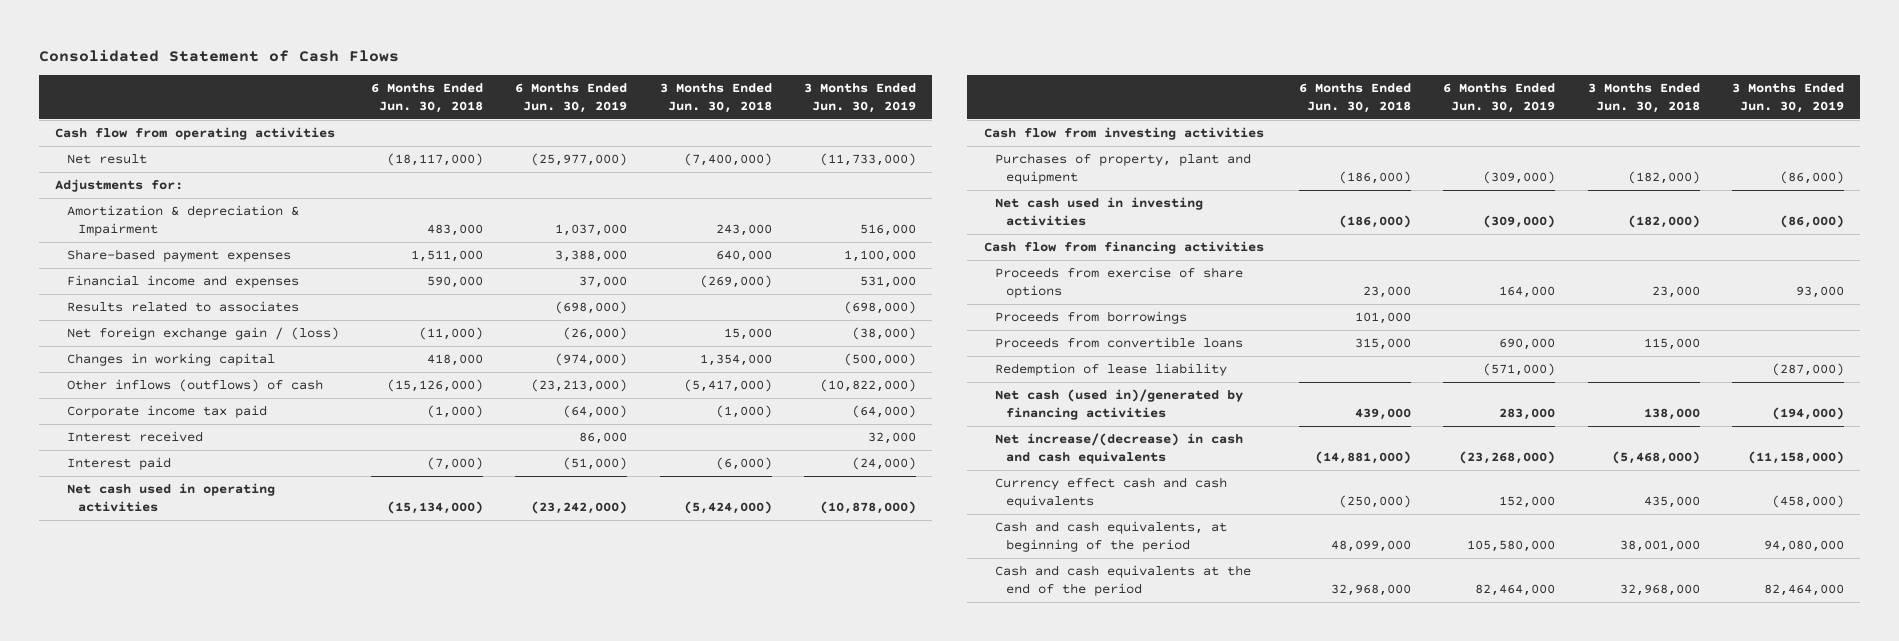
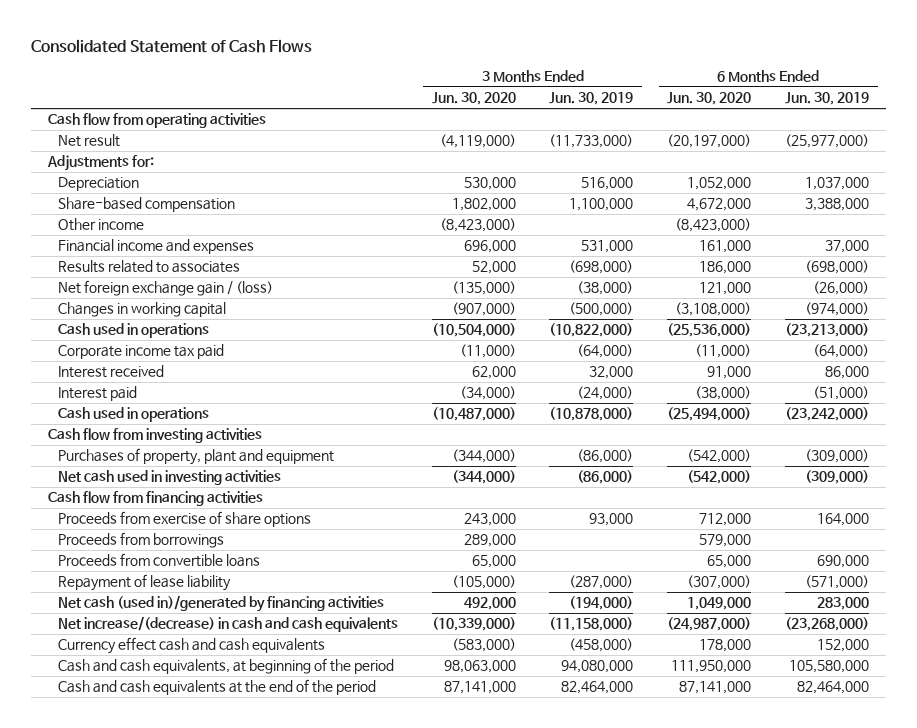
[370,83,483,114] 6 Months Ended Jun. 30, 2018 -> none
[659,83,772,114] 3 Months Ended Jun. 30, 2018 -> none
none -> [431,92,516,106] Jun. 30, 2020
none -> [667,92,752,106] Jun. 30, 2020
[66,205,299,236] Amortization & depreciation & Impairment -> [57,177,139,192] Depreciation
[66,249,291,263] Share-based payment expenses -> [57,197,235,213] Share-based compensation
none -> [57,218,144,232] Other income
[66,379,323,393] Other inflows (outflows) of cash -> [57,323,209,339] Cash used in operations
[66,483,275,512] Net cash used in operating activities -> [57,407,209,423] Cash used in operations
[994,363,1227,377] Redemption of lease liability -> [57,574,231,592] Repayment of lease liability

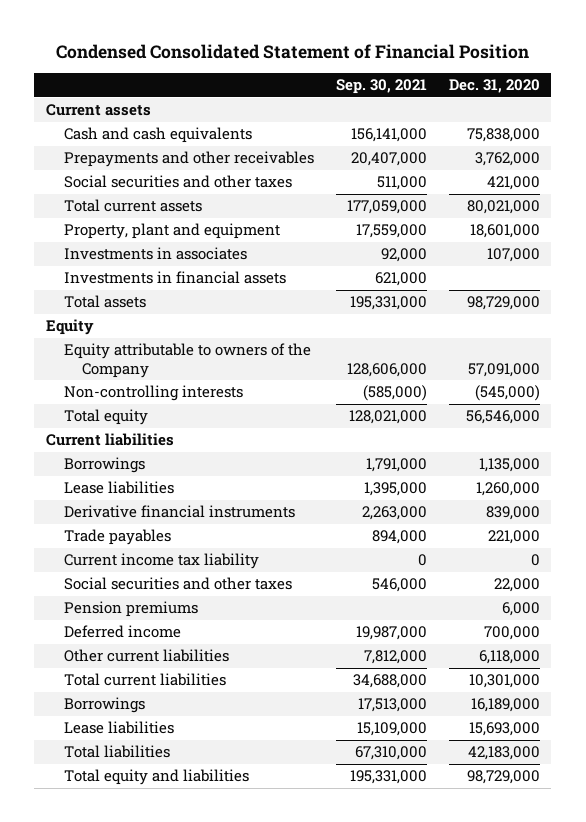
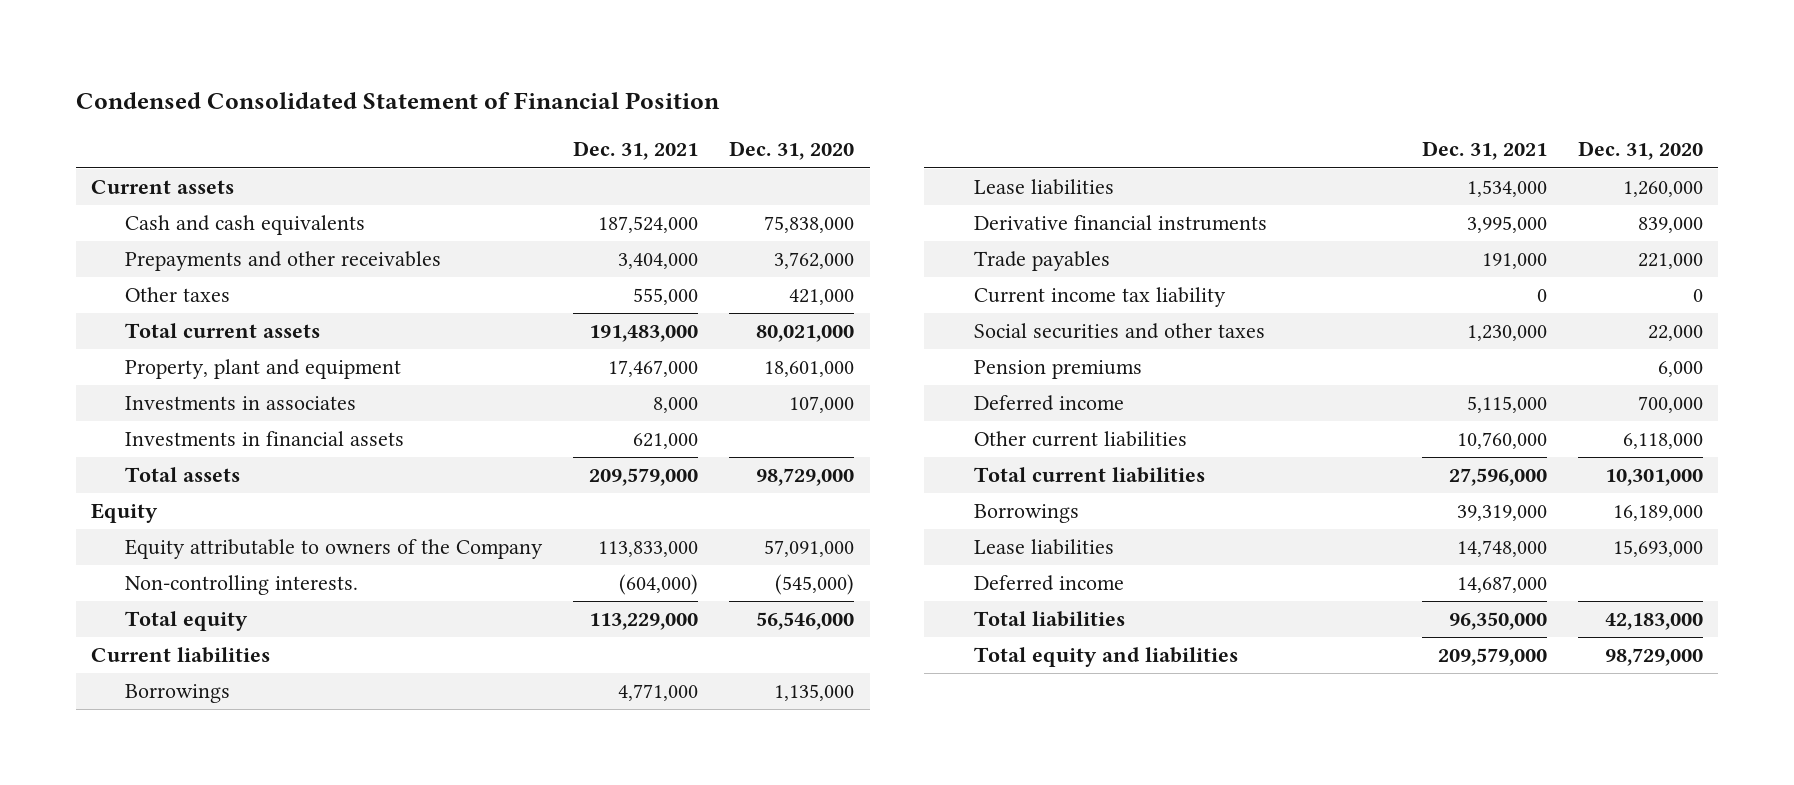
[335,79,427,95] Sep. 30, 2021 -> none
none -> [573,141,699,161] Dec. 31, 2021
[63,175,292,189] Social securities and other taxes -> [125,287,231,303] Other taxes
[63,385,243,402] Non-controlling interests -> [125,575,359,596] Non-controlling interests.
none -> [974,575,1125,592] Deferred income

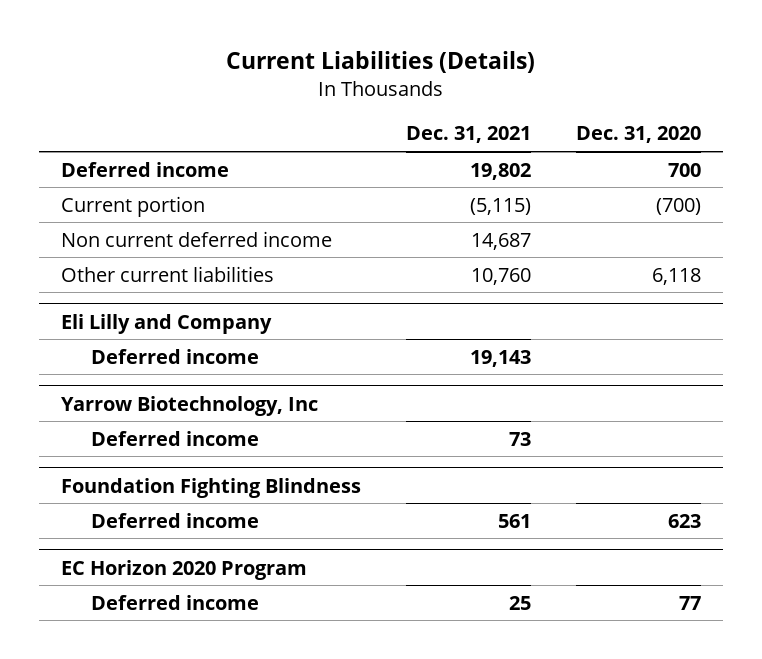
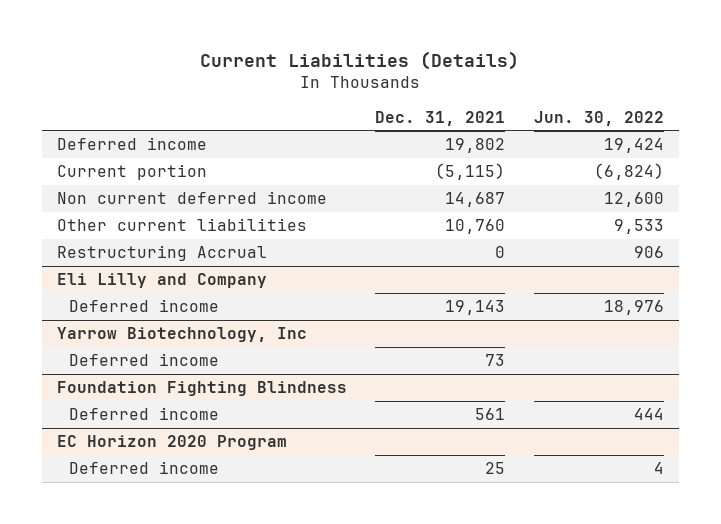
[575,126,701,144] Dec. 31, 2020 -> none
none -> [534,110,665,126] Jun. 30, 2022
none -> [56,245,267,262] Restructuring Accrual

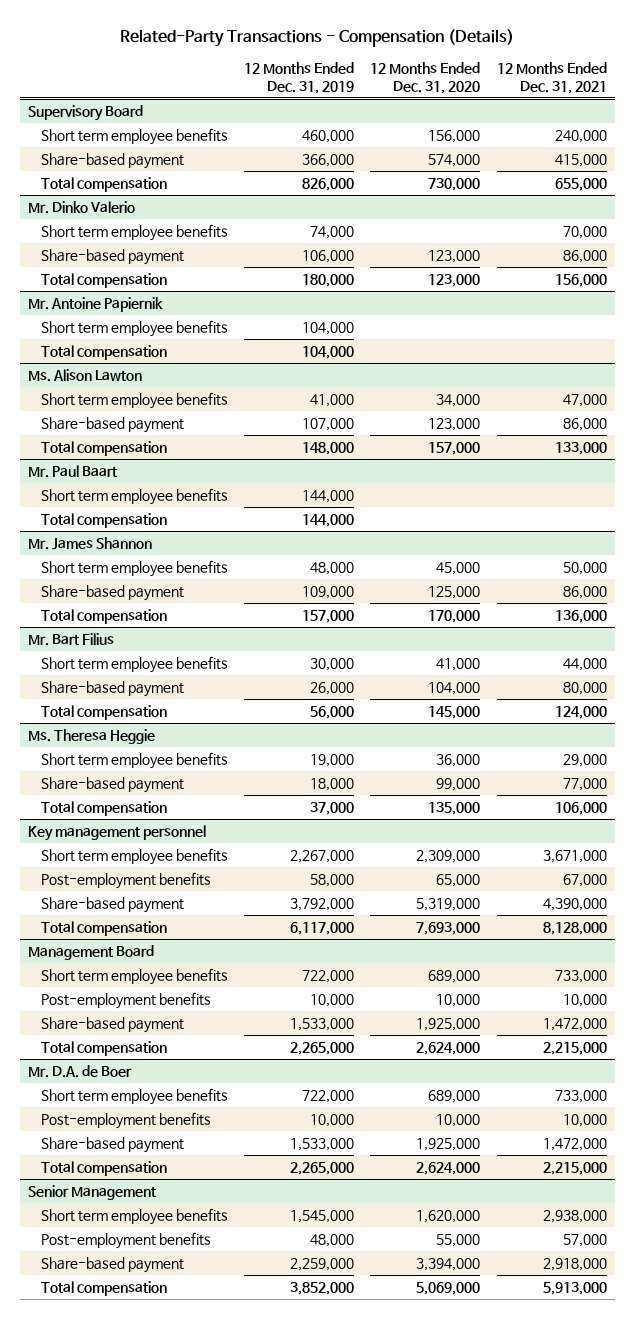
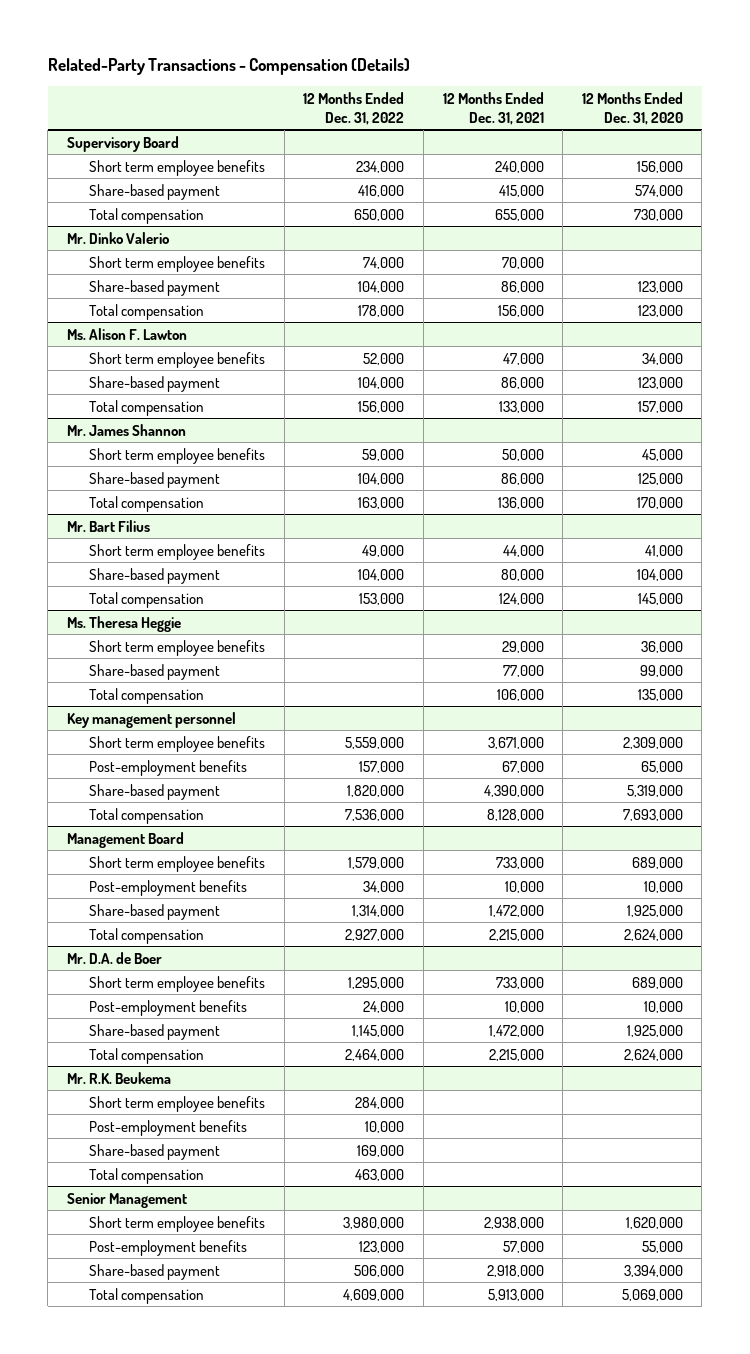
[244,61,355,94] 12 Months Ended Dec. 31, 2019 -> none
none -> [303,91,405,125] 12 Months Ended Dec. 31, 2022
[27,297,163,313] Mr. Antoine Papiernik -> none
[41,320,229,338] Short term employee benefits -> none
[41,345,168,361] Total compensation -> none
[27,369,142,383] Ms. Alison Lawton -> [66,327,187,340] Ms. Alison F. Lawton
[27,465,117,479] Mr. Paul Baart -> none
[41,488,229,506] Short term employee benefits -> none
[41,513,168,529] Total compensation -> none
none -> [66,1071,171,1084] Mr. R.K. Beukema
none -> [89,1095,266,1112] Short term employee benefits
none -> [89,1119,248,1136] Post-employment benefits
none -> [89,1143,221,1160] Share-based payment
none -> [89,1167,205,1184] Total compensation

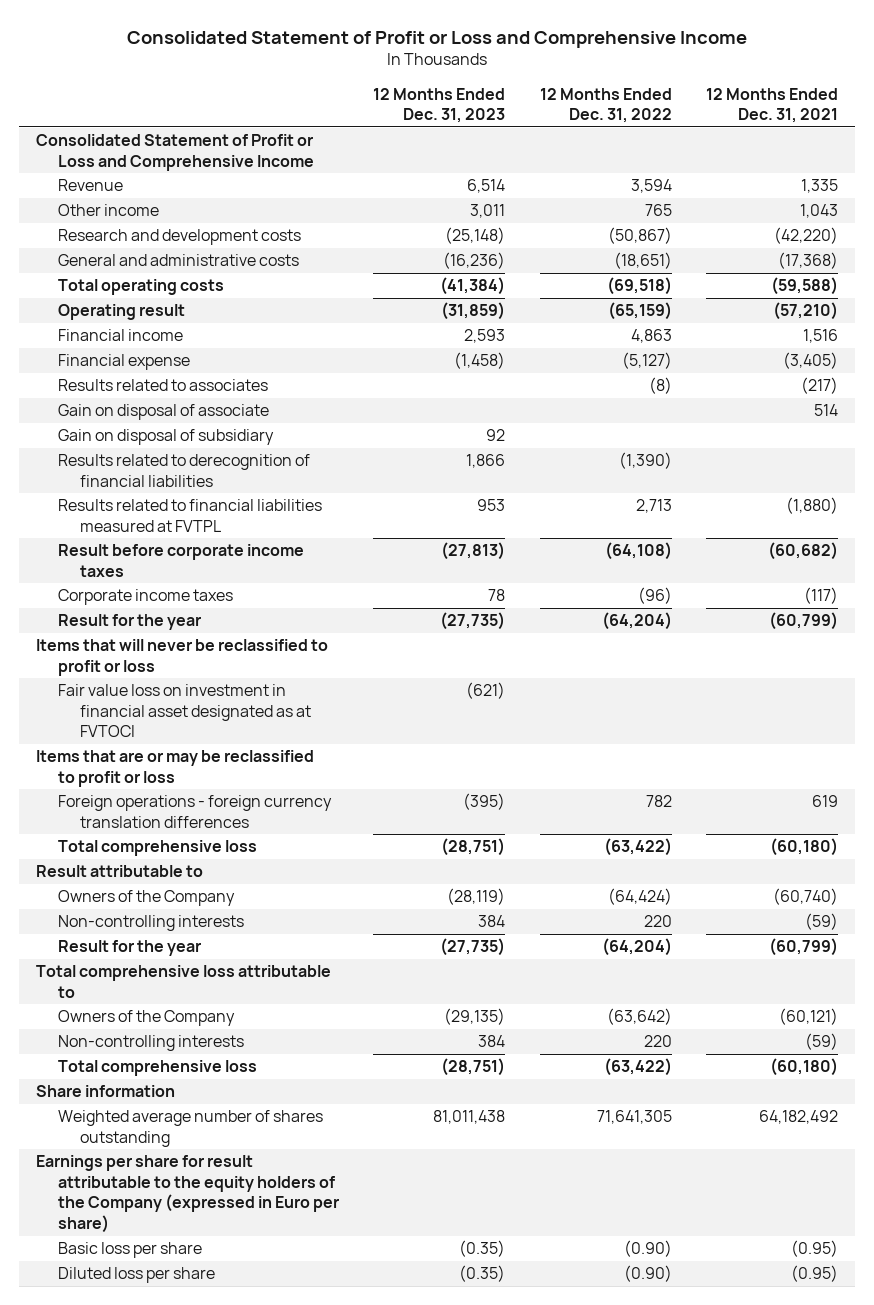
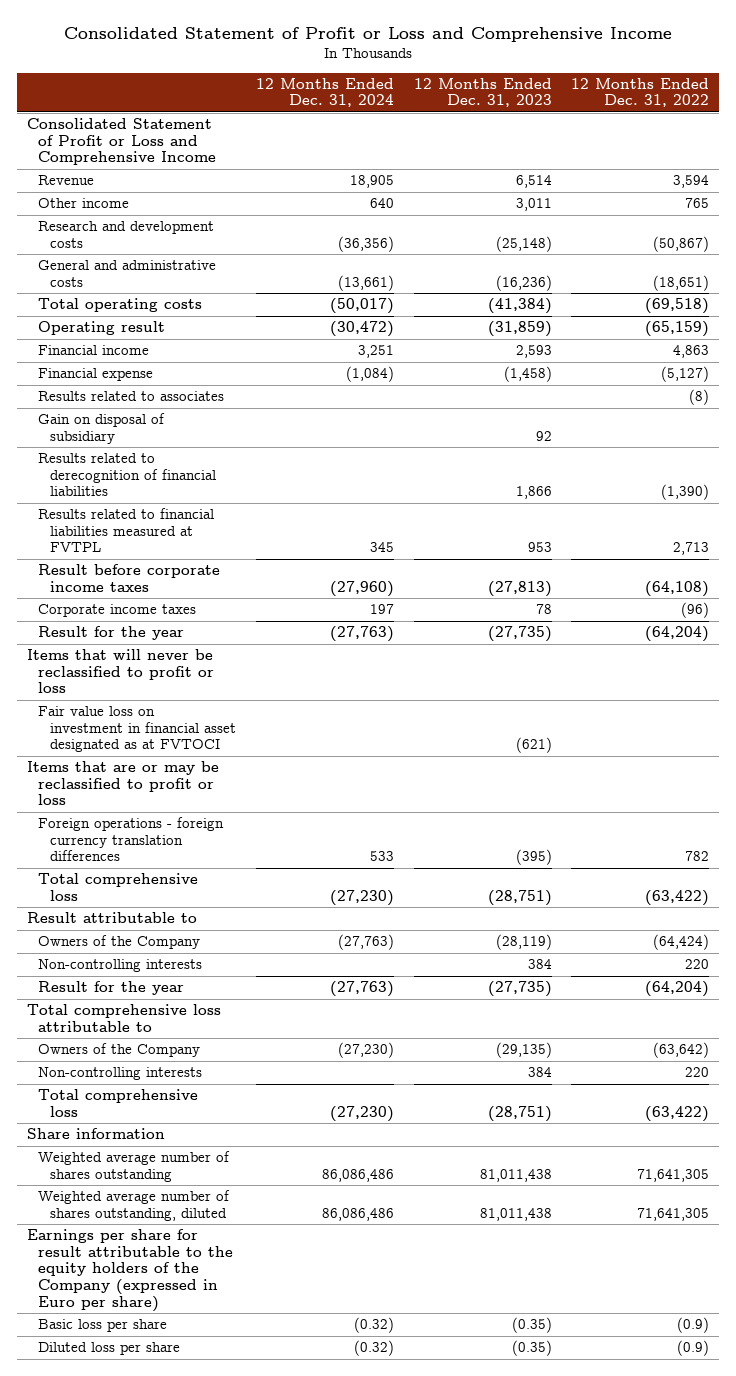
[705,87,838,124] 12 Months Ended Dec. 31, 2021 -> none
none -> [255,77,394,108] 12 Months Ended Dec. 31, 2024
[58,404,270,421] Gain on disposal of associate -> none
none -> [38,1190,231,1221] Weighted average number of shares outstanding, diluted
[623,1240,672,1258] (0.90) -> [677,1317,710,1334] (0.9)
[623,1265,672,1283] (0.90) -> [677,1340,710,1357] (0.9)

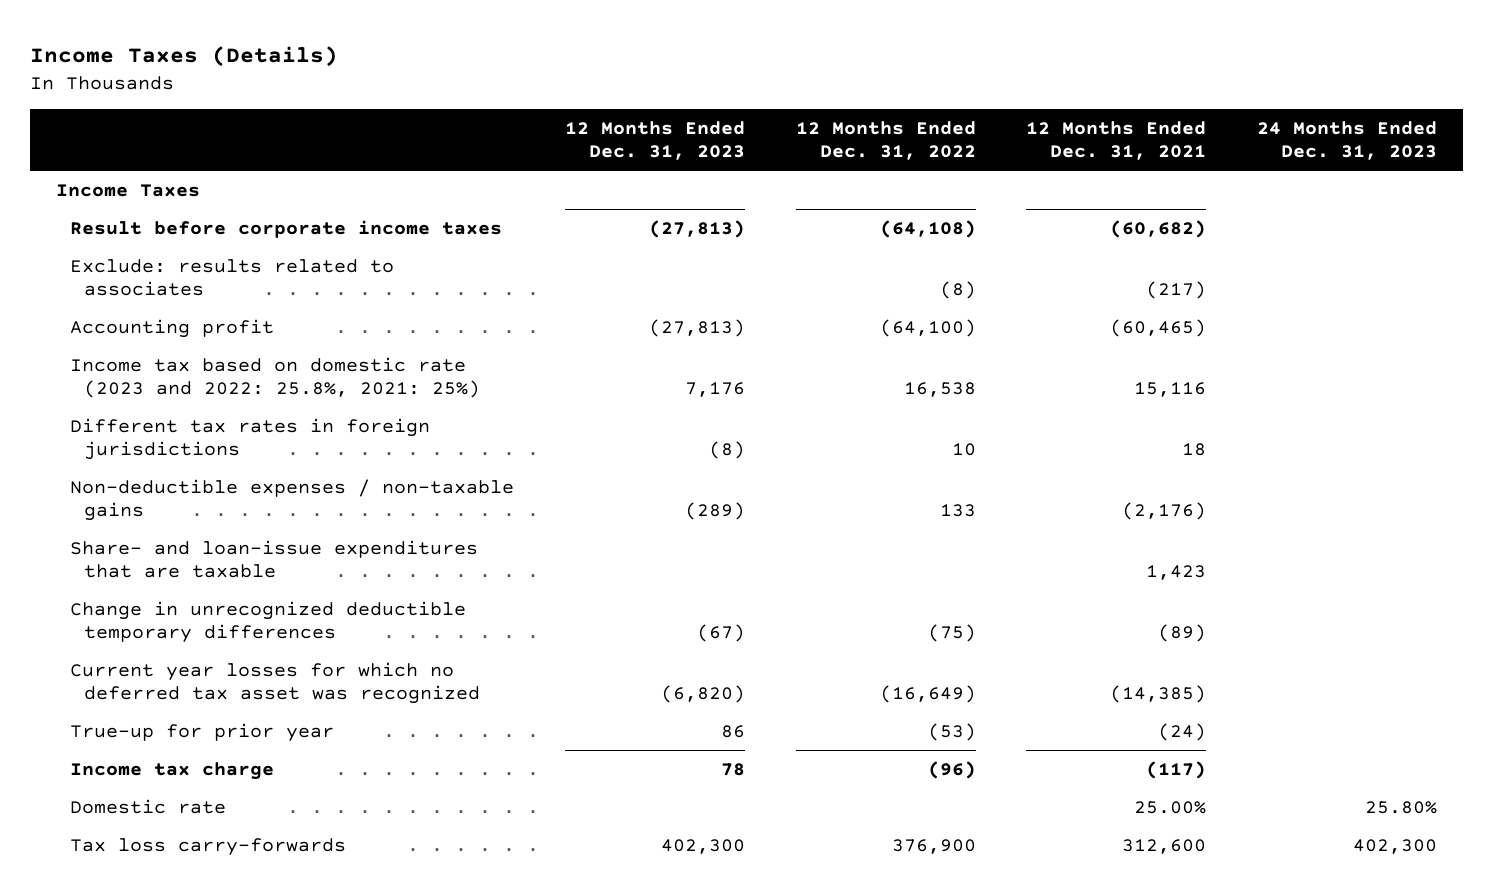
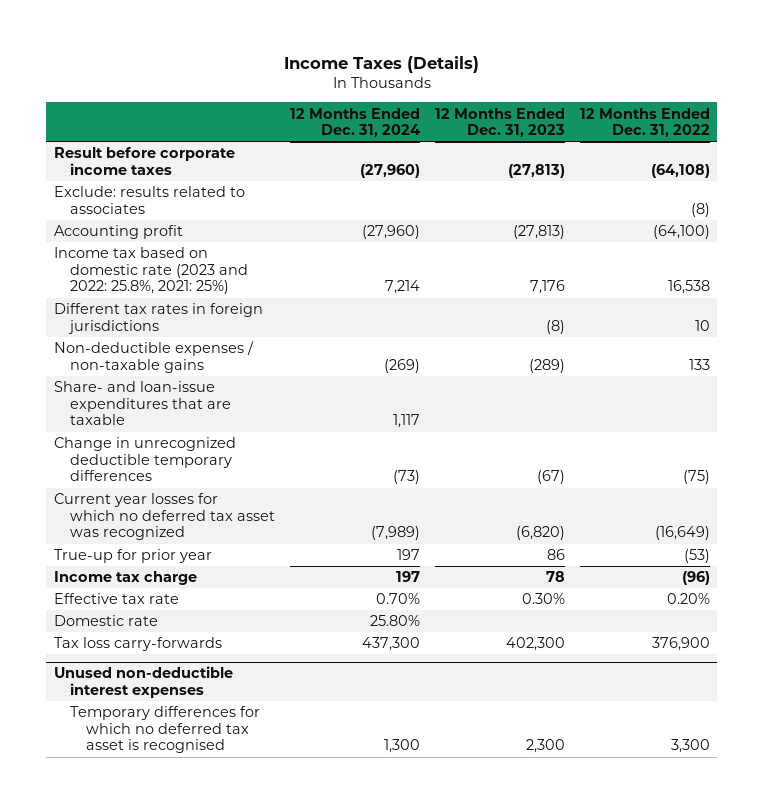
[1026,120,1207,161] 12 Months Ended Dec. 31, 2021 -> none
[1257,120,1438,161] 24 Months Ended Dec. 31, 2023 -> none
none -> [289,107,420,138] 12 Months Ended Dec. 31, 2024
[55,183,200,197] Income Taxes -> none
none -> [53,593,179,605] Effective tax rate
none -> [53,666,233,699] Unused non-deductible interest expenses
none -> [69,706,260,754] Temporary differences for which no deferred tax asset is recognised

